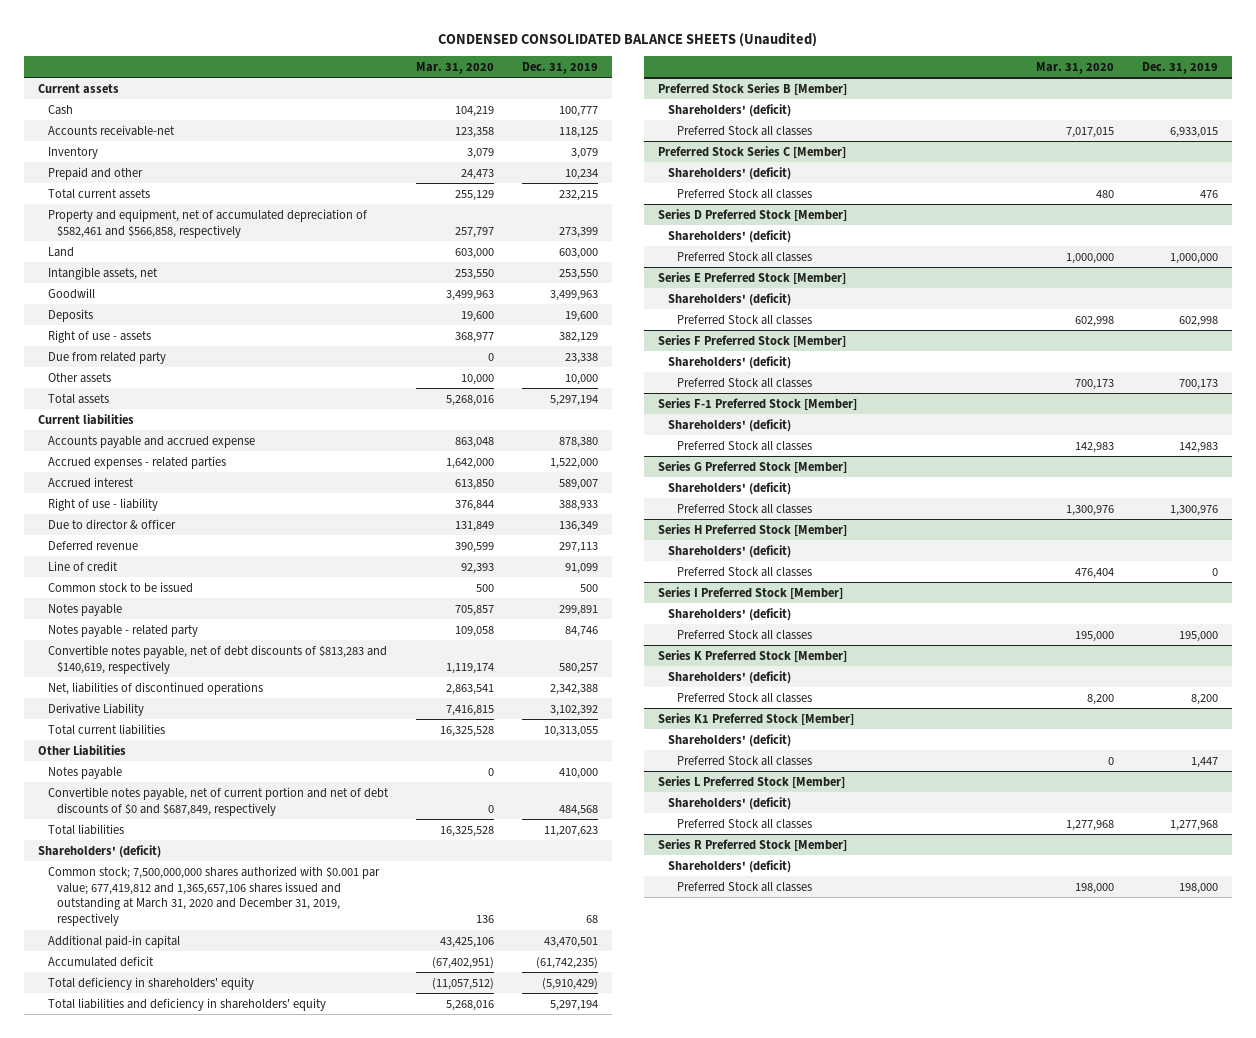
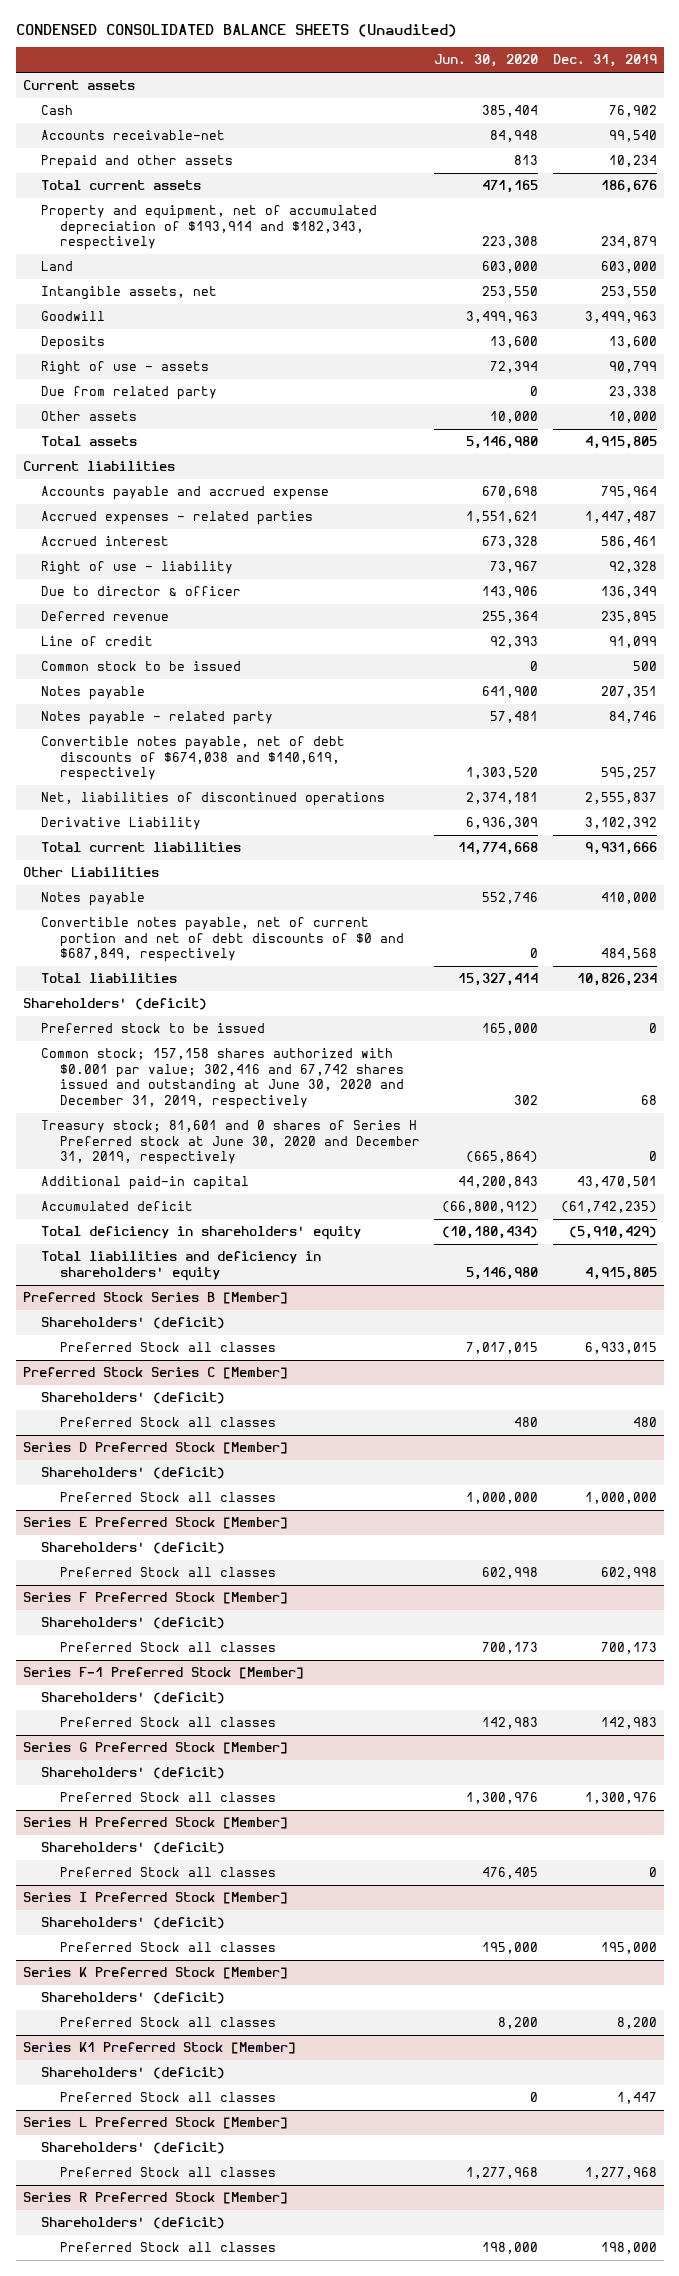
[415,61,494,74] Mar. 31, 2020 -> none
none -> [434,54,539,68] Jun. 30, 2020
[47,146,98,159] Inventory -> none
[559,105,599,117] 100,777 -> [608,105,657,118] 76,902
[559,126,599,138] 118,125 -> [608,130,657,143] 99,540
[47,166,143,180] Prepaid and other -> [41,155,234,170] Prepaid and other assets
[559,189,599,201] 232,215 -> [600,180,657,194] 186,676
[47,208,367,238] Property and equipment, net of accumulated depreciation of $582,461 and $566,858, respectively -> [41,205,378,251] Property and equipment, net of accumulated depreciation of $193,914 and $182,343, respectively
[559,226,599,238] 273,399 -> [600,236,657,249] 234,879
[565,310,599,322] 19,600 -> [608,336,657,349] 13,600
[559,331,599,343] 382,129 -> [608,361,657,374] 90,799
[550,394,599,406] 5,297,194 -> [584,436,657,450] 4,915,805
[559,436,599,448] 878,380 -> [600,486,657,499] 795,964
[550,457,599,469] 1,522,000 -> [584,511,657,524] 1,447,487
[559,478,599,490] 589,007 -> [600,536,657,549] 586,461
[559,499,599,511] 388,933 -> [608,561,657,574] 92,328
[559,541,599,553] 297,113 -> [600,611,657,624] 235,895
[559,604,599,616] 299,891 -> [600,686,657,699] 207,351
[47,644,387,674] Convertible notes payable, net of debt discounts of $813,283 and $140,619, respectively -> [41,736,346,782] Convertible notes payable, net of debt discounts of $674,038 and $140,619, respectively
[559,662,599,674] 580,257 -> [600,767,657,780] 595,257
[550,683,599,695] 2,342,388 -> [584,792,657,805] 2,555,837
[544,725,599,737] 10,313,055 -> [584,842,657,856] 9,931,666
[544,825,599,837] 11,207,623 -> [576,973,657,987] 10,826,234
none -> [41,1023,266,1034] Preferred stock to be issued
[47,865,380,927] Common stock; 7,500,000,000 shares authorized with $0.001 par value; 677,419,812 and 1,365,657,106 shares issued and outstanding at March 31, 2020 and December 31, 2019, respectively -> [41,1048,405,1110] Common stock; 157,158 shares authorized with $0.001 par value; 302,416 and 67,742 shares issued and outstanding at June 30, 2020 and December 31, 2019, respectively
none -> [41,1120,421,1166] Treasury stock; 81,601 and 0 shares of Series H Preferred stock at June 30, 2020 and December 31, 2019, respectively
[550,999,599,1011] 5,297,194 -> [584,1266,657,1280] 4,915,805
[1200,189,1219,198] 476 -> [632,1417,657,1428] 480

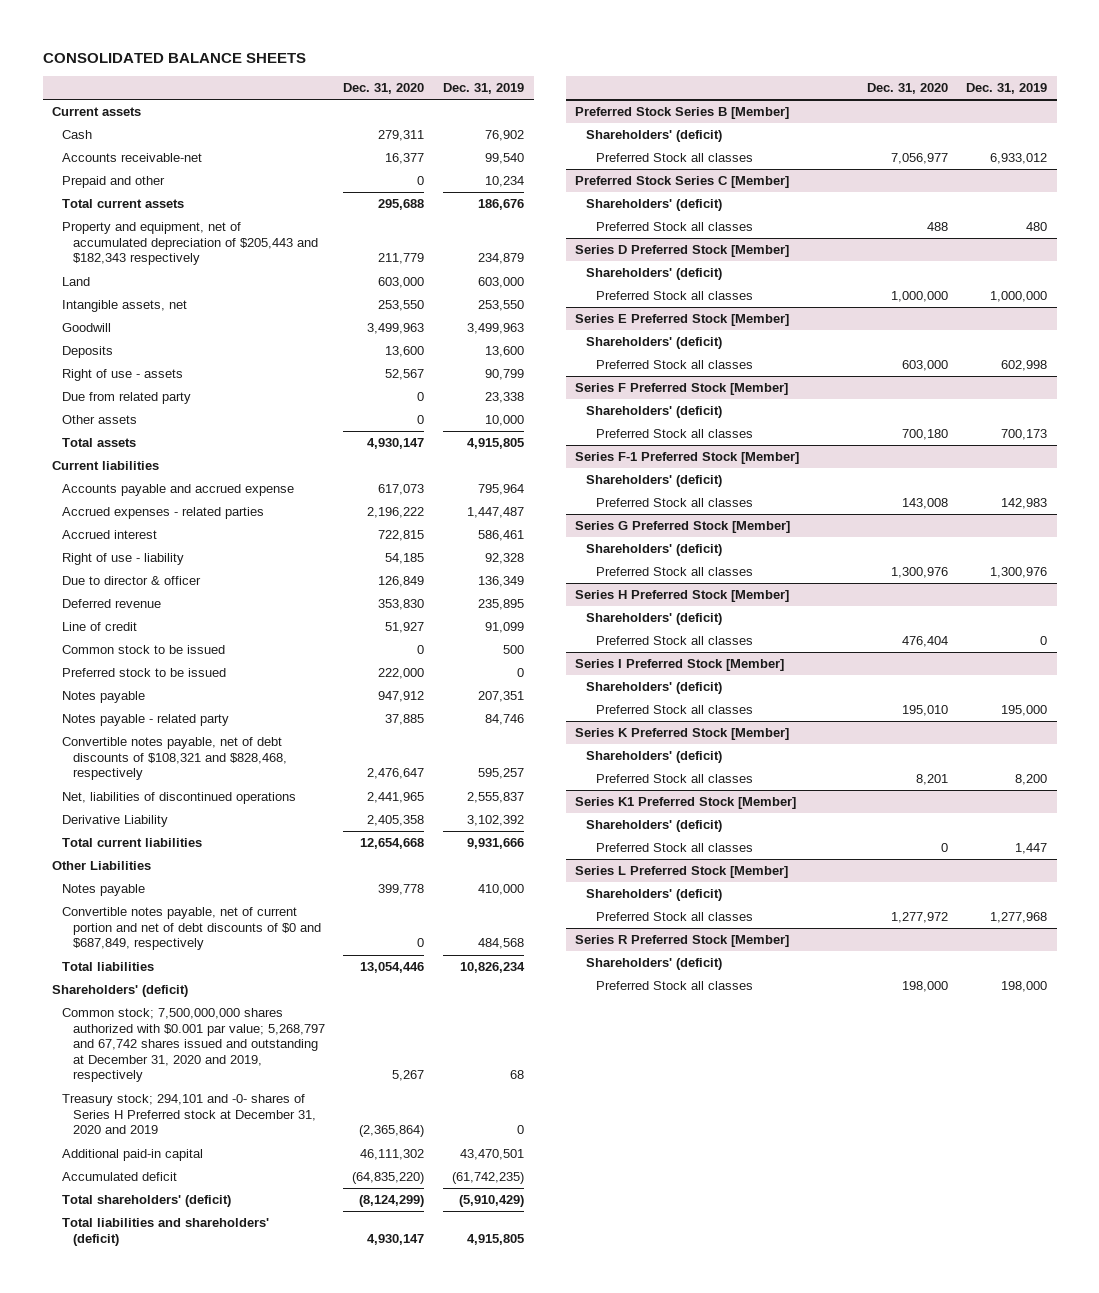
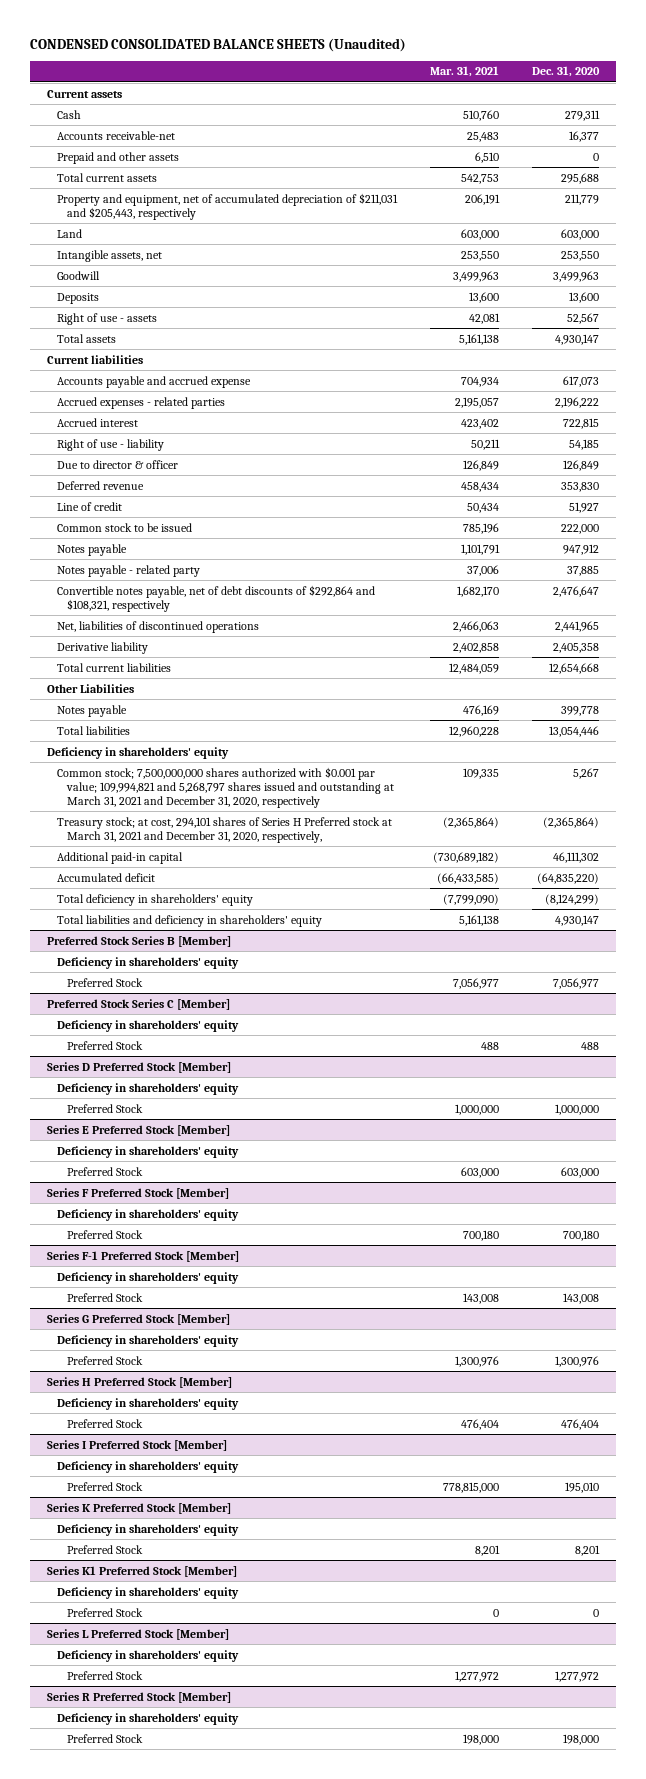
[42,52,306,63] CONSOLIDATED BALANCE SHEETS -> [30,37,407,52] CONDENSED CONSOLIDATED BALANCE SHEETS (Unaudited)
[443,82,525,94] Dec. 31, 2019 -> none
none -> [430,66,500,78] Mar. 31, 2021
[62,176,166,189] Prepaid and other -> [56,151,179,164] Prepaid and other assets
[62,222,318,266] Property and equipment, net of accumulated depreciation of $205,443 and $182,343 respectively -> [56,192,398,220] Property and equipment, net of accumulated depreciation of $211,031 and $205,443, respectively
[62,392,192,405] Due from related party -> none
[62,415,138,425] Other assets -> none
[62,668,227,678] Preferred stock to be issued -> none
[417,645,425,655] 0 -> [561,523,600,534] 222,000
[62,737,287,781] Convertible notes payable, net of debt discounts of $108,321 and $828,468, respectively -> [56,584,375,612] Convertible notes payable, net of debt discounts of $292,864 and $108,321, respectively
[62,815,169,828] Derivative Liability -> [56,641,148,654] Derivative liability
[62,907,321,951] Convertible notes payable, net of current portion and net of debt discounts of $0 and $687,849, respectively -> none
[51,985,188,998] Shareholders' (deficit) -> [46,746,229,759] Deficiency in shareholders' equity
[62,1008,325,1083] Common stock; 7,500,000,000 shares authorized with $0.001 par value; 5,268,797 and 67,742 shares issued and outstanding at December 31, 2020 and 2019, respectively -> [56,766,394,808] Common stock; 7,500,000,000 shares authorized with $0.001 par value; 109,994,821 and 5,268,797 shares issued and outstanding at March 31, 2021 and December 31, 2020, respectively
[62,1094,316,1135] Treasury stock; 294,101 and -0- shares of Series H Preferred stock at December 31, 2020 and 2019 -> [56,816,392,843] Treasury stock; at cost, 294,101 shares of Series H Preferred stock at March 31, 2021 and December 31, 2020, respectively,
[62,1195,232,1208] Total shareholders' (deficit) -> [56,893,253,906] Total deficiency in shareholders' equity
[62,1218,270,1246] Total liabilities and shareholders' (deficit) -> [56,914,322,927] Total liabilities and deficiency in shareholders' equity
[585,130,722,143] Shareholders' (deficit) -> [56,956,239,969] Deficiency in shareholders' equity
[595,153,753,163] Preferred Stock all classes -> [66,977,143,987] Preferred Stock
[585,199,722,212] Shareholders' (deficit) -> [56,1019,239,1032] Deficiency in shareholders' equity
[595,222,753,232] Preferred Stock all classes -> [66,1040,143,1050] Preferred Stock
[585,268,722,281] Shareholders' (deficit) -> [56,1082,239,1095] Deficiency in shareholders' equity
[595,291,753,301] Preferred Stock all classes -> [66,1103,143,1113] Preferred Stock
[585,337,722,350] Shareholders' (deficit) -> [56,1145,239,1158] Deficiency in shareholders' equity
[595,360,753,370] Preferred Stock all classes -> [66,1166,143,1176] Preferred Stock
[585,406,722,419] Shareholders' (deficit) -> [56,1208,239,1221] Deficiency in shareholders' equity
[595,429,753,439] Preferred Stock all classes -> [66,1229,143,1239] Preferred Stock
[585,475,722,488] Shareholders' (deficit) -> [56,1271,239,1284] Deficiency in shareholders' equity
[595,498,753,508] Preferred Stock all classes -> [66,1292,143,1302] Preferred Stock
[585,544,722,557] Shareholders' (deficit) -> [56,1334,239,1347] Deficiency in shareholders' equity
[595,567,753,577] Preferred Stock all classes -> [66,1355,143,1365] Preferred Stock
[585,613,722,626] Shareholders' (deficit) -> [56,1397,239,1410] Deficiency in shareholders' equity
[595,636,753,646] Preferred Stock all classes -> [66,1418,143,1428] Preferred Stock
[585,682,722,695] Shareholders' (deficit) -> [56,1460,239,1473] Deficiency in shareholders' equity
[595,705,753,715] Preferred Stock all classes -> [66,1481,143,1491] Preferred Stock
[585,751,722,764] Shareholders' (deficit) -> [56,1523,239,1536] Deficiency in shareholders' equity
[595,774,753,784] Preferred Stock all classes -> [66,1544,143,1554] Preferred Stock
[585,820,722,833] Shareholders' (deficit) -> [56,1586,239,1599] Deficiency in shareholders' equity
[595,843,753,853] Preferred Stock all classes -> [66,1607,143,1617] Preferred Stock
[585,889,722,902] Shareholders' (deficit) -> [56,1649,239,1662] Deficiency in shareholders' equity
[595,912,753,922] Preferred Stock all classes -> [66,1670,143,1680] Preferred Stock
[585,958,722,971] Shareholders' (deficit) -> [56,1712,239,1725] Deficiency in shareholders' equity
[595,981,753,991] Preferred Stock all classes -> [66,1733,143,1743] Preferred Stock

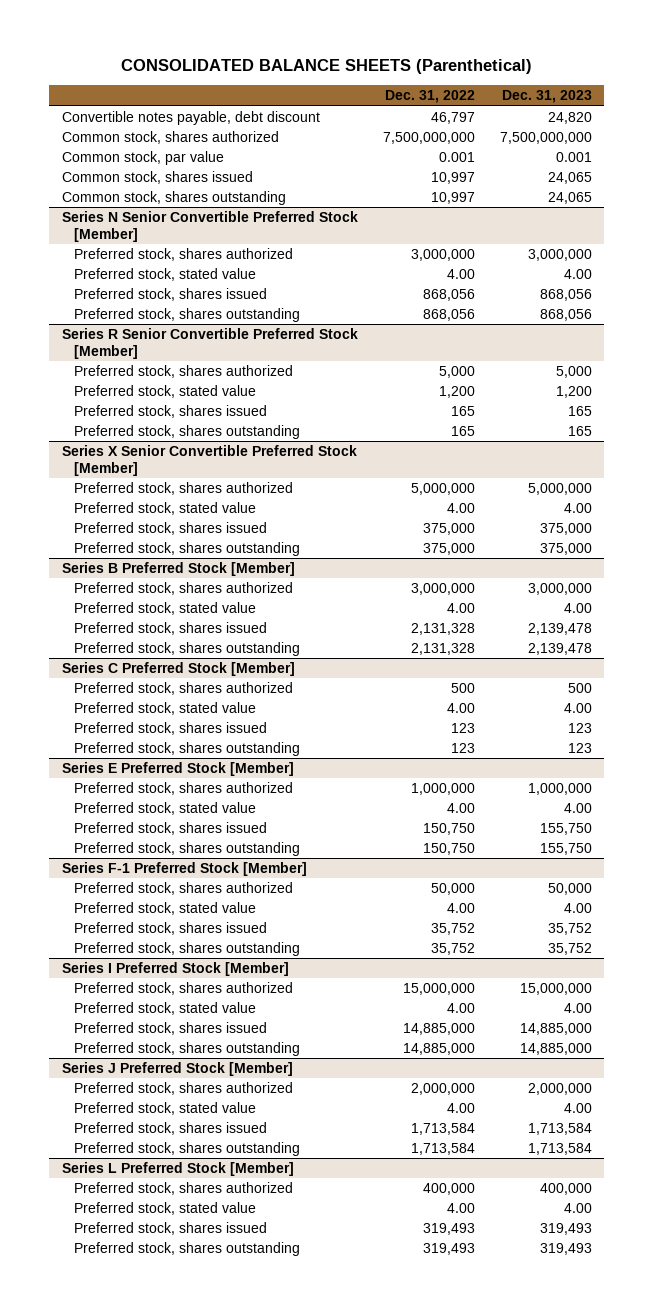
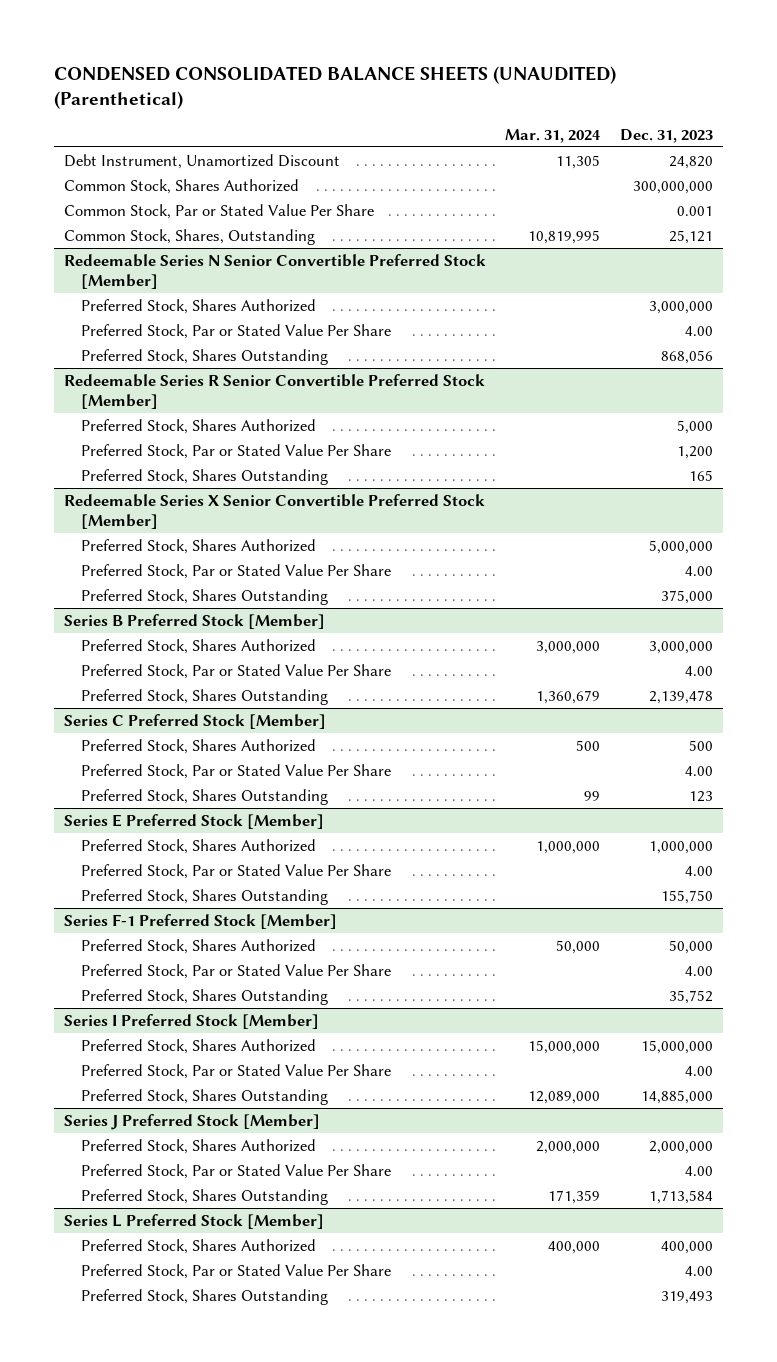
[120,59,532,75] CONSOLIDATED BALANCE SHEETS (Parenthetical) -> [54,65,617,110] CONDENSED CONSOLIDATED BALANCE SHEETS (UNAUDITED) (Parenthetical)
[384,90,475,104] Dec. 31, 2022 -> none
none -> [505,128,602,143] Mar. 31, 2024
[61,171,253,185] Common stock, shares issued -> none
[74,288,268,302] Preferred stock, shares issued -> none
[74,405,268,419] Preferred stock, shares issued -> none
[74,522,268,536] Preferred stock, shares issued -> none
[61,111,320,126] Convertible notes payable, debt discount -> [63,154,340,170] Debt Instrument, Unamortized Discount
[61,131,279,145] Common stock, shares authorized -> [63,179,299,195] Common Stock, Shares Authorized
[499,132,592,145] 7,500,000,000 -> [632,181,713,195] 300,000,000
[61,151,224,166] Common stock, par value -> [63,204,374,220] Common Stock, Par or Stated Value Per Share
[61,191,286,206] Common stock, shares outstanding -> [63,229,315,246] Common Stock, Shares, Outstanding
[547,192,592,205] 24,065 -> [668,230,713,245] 25,121
[61,211,358,242] Series N Senior Convertible Preferred Stock [Member] -> [63,254,486,289] Redeemable Series N Senior Convertible Preferred Stock [Member]
[74,248,294,262] Preferred stock, shares authorized -> [81,299,317,315] Preferred Stock, Shares Authorized
[74,268,257,282] Preferred stock, stated value -> [81,324,392,340] Preferred Stock, Par or Stated Value Per Share
[74,308,301,323] Preferred stock, shares outstanding -> [81,349,329,366] Preferred Stock, Shares Outstanding
[61,328,358,359] Series R Senior Convertible Preferred Stock [Member] -> [63,374,485,409] Redeemable Series R Senior Convertible Preferred Stock [Member]
[74,365,294,379] Preferred stock, shares authorized -> [81,419,317,435] Preferred Stock, Shares Authorized
[74,385,257,399] Preferred stock, stated value -> [81,444,392,460] Preferred Stock, Par or Stated Value Per Share
[74,425,301,440] Preferred stock, shares outstanding -> [81,469,329,486] Preferred Stock, Shares Outstanding
[61,445,357,476] Series X Senior Convertible Preferred Stock [Member] -> [63,494,485,529] Redeemable Series X Senior Convertible Preferred Stock [Member]
[74,482,294,496] Preferred stock, shares authorized -> [81,539,317,555] Preferred Stock, Shares Authorized
[74,502,257,516] Preferred stock, stated value -> [81,564,392,580] Preferred Stock, Par or Stated Value Per Share
[74,542,301,557] Preferred stock, shares outstanding -> [81,589,329,606] Preferred Stock, Shares Outstanding
[74,622,268,636] Preferred stock, shares issued -> none
[74,582,294,596] Preferred stock, shares authorized -> [81,639,317,655] Preferred Stock, Shares Authorized
[74,602,257,616] Preferred stock, stated value -> [81,664,392,680] Preferred Stock, Par or Stated Value Per Share
[74,642,301,657] Preferred stock, shares outstanding -> [81,689,329,706] Preferred Stock, Shares Outstanding
[74,722,268,736] Preferred stock, shares issued -> none
[74,682,294,696] Preferred stock, shares authorized -> [81,739,317,755] Preferred Stock, Shares Authorized
[74,702,257,716] Preferred stock, stated value -> [81,764,392,780] Preferred Stock, Par or Stated Value Per Share
[74,742,301,757] Preferred stock, shares outstanding -> [81,789,329,806] Preferred Stock, Shares Outstanding
[74,822,268,836] Preferred stock, shares issued -> none
[74,782,294,796] Preferred stock, shares authorized -> [81,839,317,855] Preferred Stock, Shares Authorized
[74,802,257,816] Preferred stock, stated value -> [81,864,392,880] Preferred Stock, Par or Stated Value Per Share
[74,842,301,857] Preferred stock, shares outstanding -> [81,889,329,906] Preferred Stock, Shares Outstanding
[74,922,268,936] Preferred stock, shares issued -> none
[74,882,294,896] Preferred stock, shares authorized -> [81,939,317,955] Preferred Stock, Shares Authorized
[74,902,257,916] Preferred stock, stated value -> [81,964,392,980] Preferred Stock, Par or Stated Value Per Share
[74,942,301,957] Preferred stock, shares outstanding -> [81,989,329,1006] Preferred Stock, Shares Outstanding
[74,1022,268,1036] Preferred stock, shares issued -> none
[74,982,294,996] Preferred stock, shares authorized -> [81,1039,317,1055] Preferred Stock, Shares Authorized
[74,1002,257,1016] Preferred stock, stated value -> [81,1064,392,1080] Preferred Stock, Par or Stated Value Per Share
[74,1042,301,1057] Preferred stock, shares outstanding -> [81,1089,329,1106] Preferred Stock, Shares Outstanding
[74,1122,268,1136] Preferred stock, shares issued -> none
[74,1082,294,1096] Preferred stock, shares authorized -> [81,1139,317,1155] Preferred Stock, Shares Authorized
[74,1102,257,1116] Preferred stock, stated value -> [81,1164,392,1180] Preferred Stock, Par or Stated Value Per Share
[74,1142,301,1157] Preferred stock, shares outstanding -> [81,1189,329,1206] Preferred Stock, Shares Outstanding
[74,1222,268,1236] Preferred stock, shares issued -> none
[74,1182,294,1196] Preferred stock, shares authorized -> [81,1239,317,1255] Preferred Stock, Shares Authorized
[74,1202,257,1216] Preferred stock, stated value -> [81,1264,392,1280] Preferred Stock, Par or Stated Value Per Share
[74,1242,301,1257] Preferred stock, shares outstanding -> [81,1289,329,1306] Preferred Stock, Shares Outstanding

